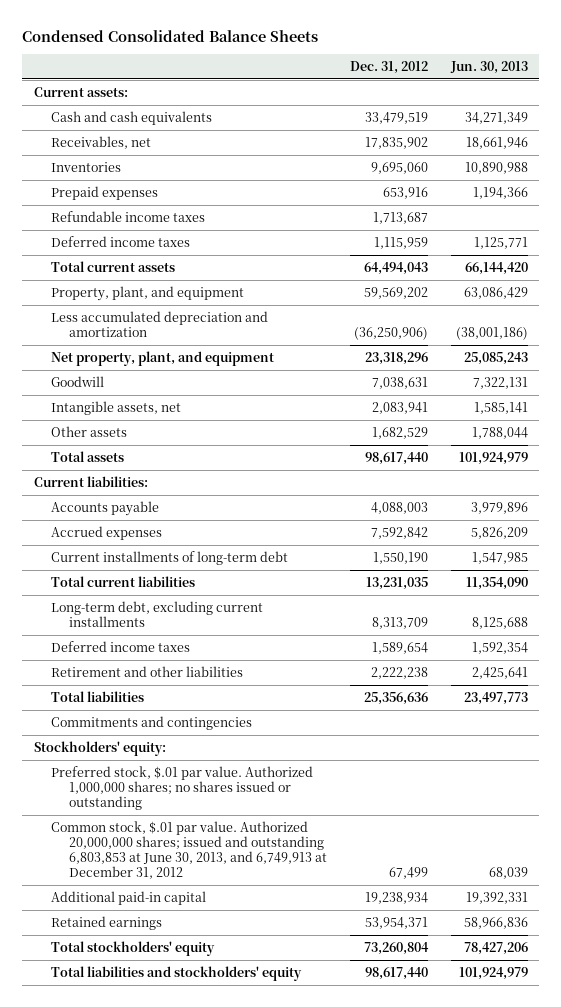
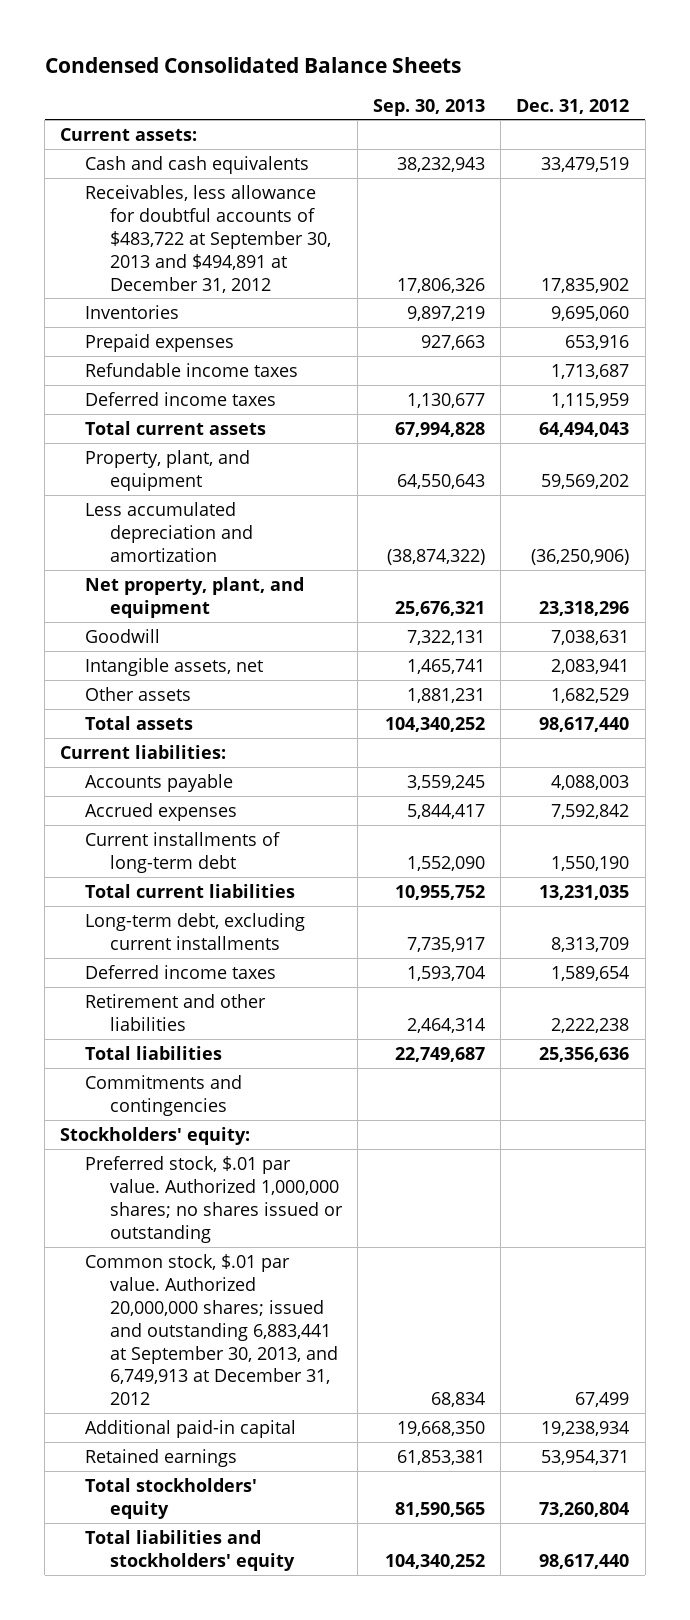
[449,61,528,75] Jun. 30, 2013 -> none
none -> [372,98,485,116] Sep. 30, 2013
[51,135,152,149] Receivables, net -> [84,184,331,293] Receivables, less allowance for doubtful accounts of $483,722 at September 30, 2013 and $494,891 at December 31, 2012
[51,820,328,879] Common stock, $.01 par value. Authorized 20,000,000 shares; issued and outstanding 6,803,853 at June 30, 2013, and 6,749,913 at December 31, 2012 -> [84,1253,338,1406] Common stock, $.01 par value. Authorized 20,000,000 shares; issued and outstanding 6,883,441 at September 30, 2013, and 6,749,913 at December 31, 2012

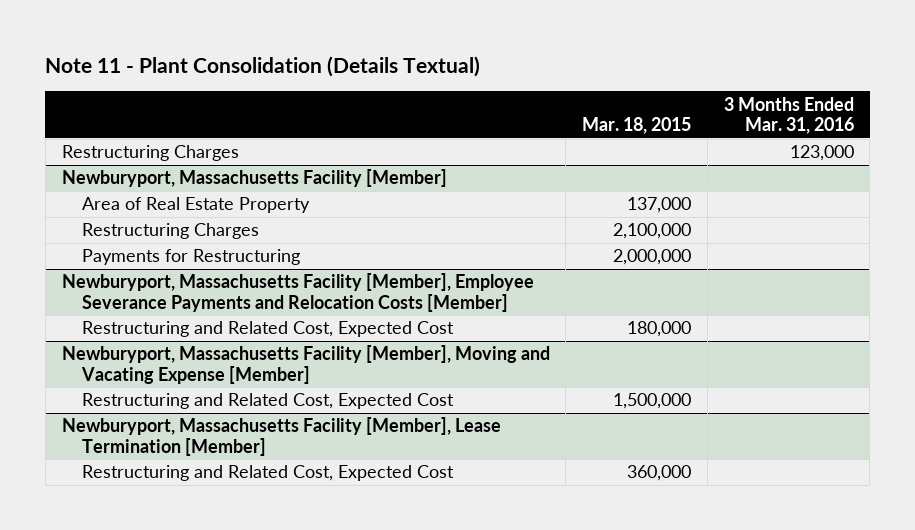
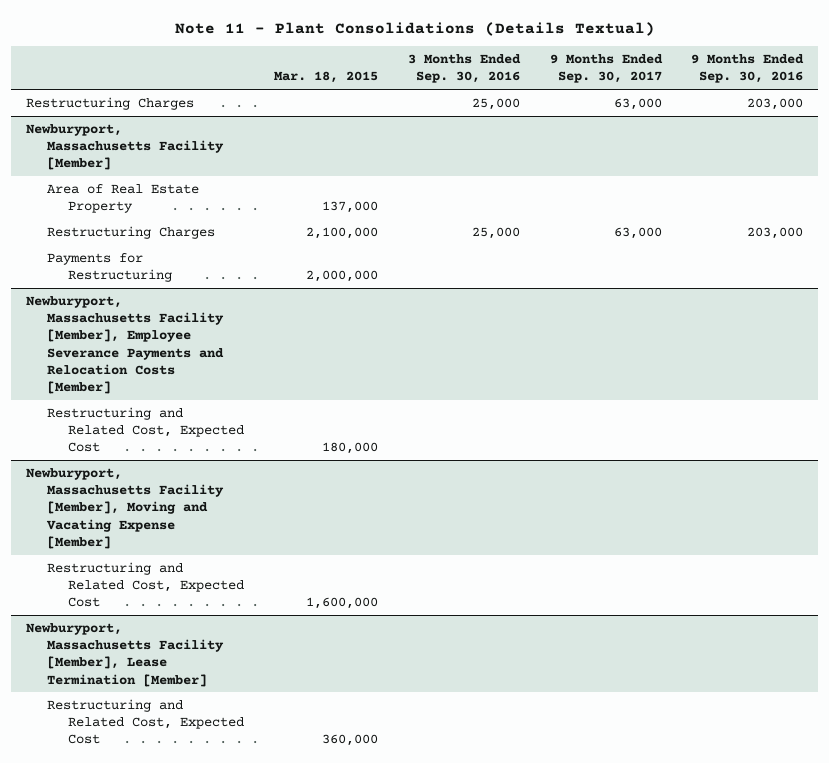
[45,56,481,78] Note 11 - Plant Consolidation (Details Textual) -> [174,21,655,36] Note 11 - Plant Consolidations (Details Textual)
[723,96,854,135] 3 Months Ended Mar. 31, 2016 -> none
none -> [407,54,521,84] 3 Months Ended Sep. 30, 2016
none -> [549,54,663,84] 9 Months Ended Sep. 30, 2017
none -> [691,54,805,84] 9 Months Ended Sep. 30, 2016
[613,393,692,410] 1,500,000 -> [305,597,378,610] 1,600,000

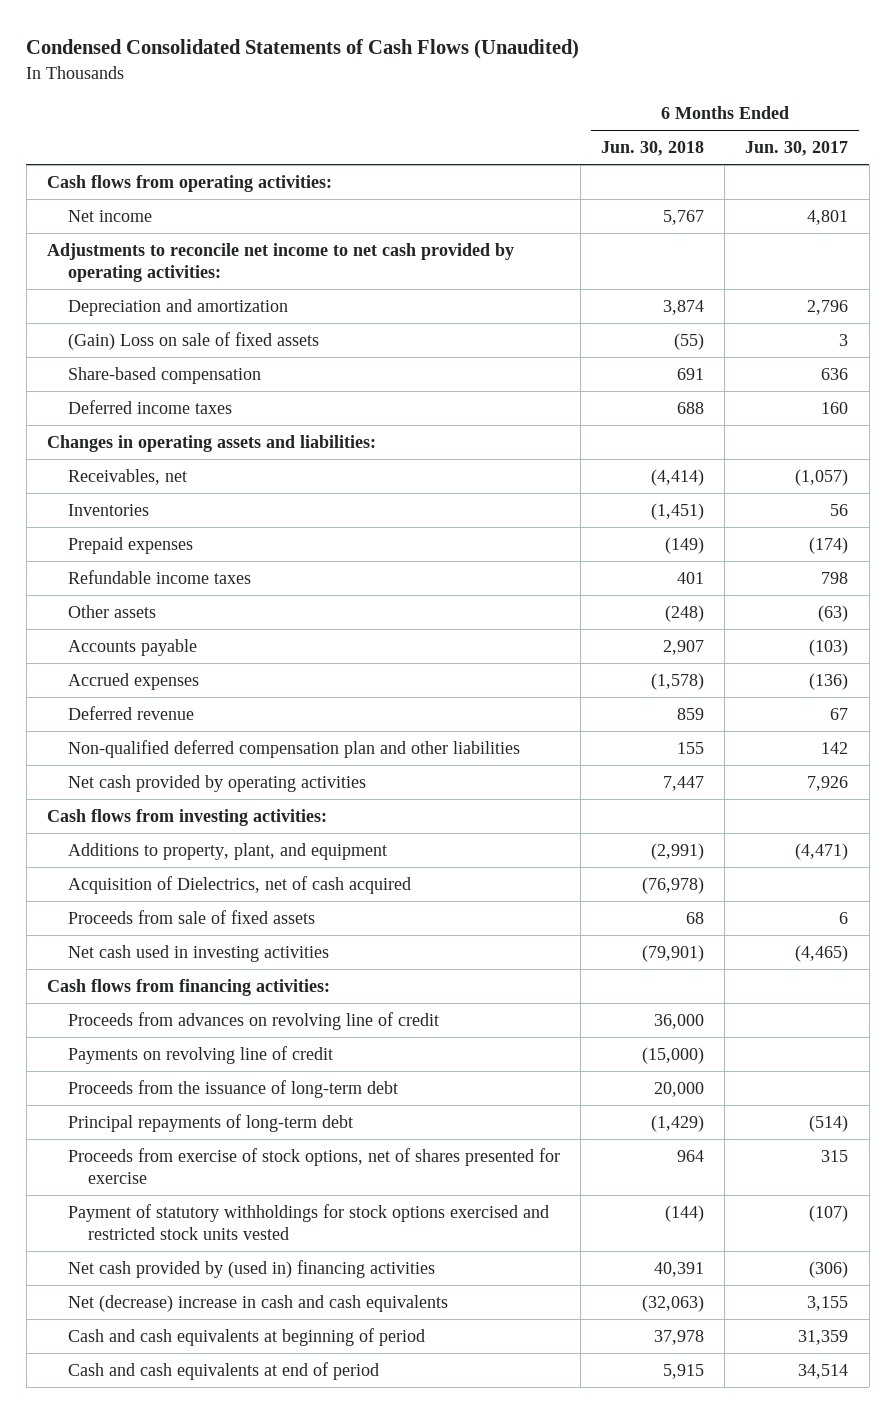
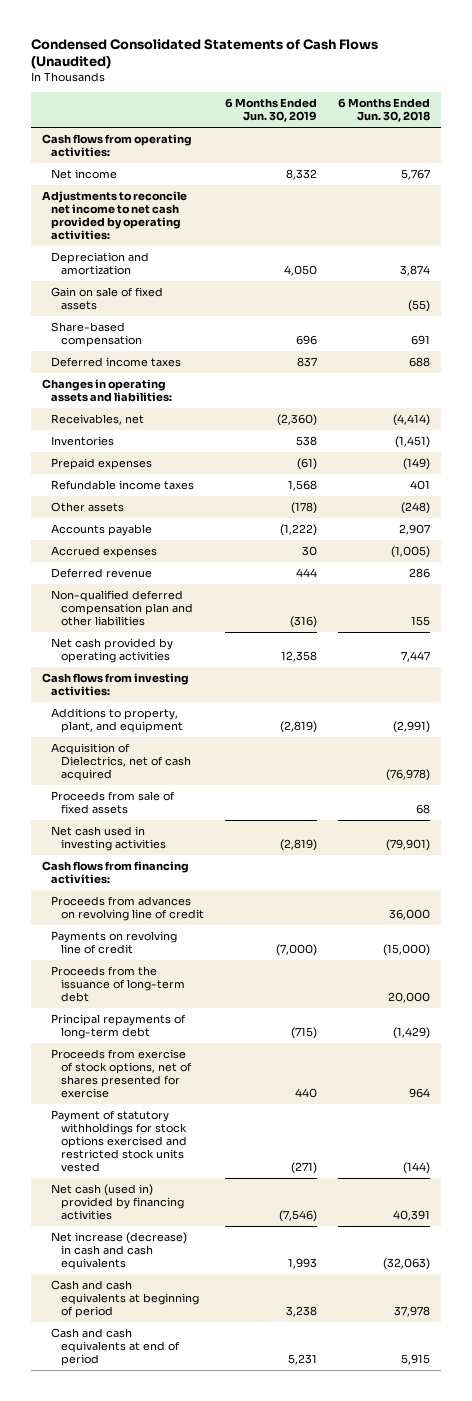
[745,141,849,157] Jun. 30, 2017 -> none
none -> [225,98,318,123] 6 Months Ended Jun. 30, 2019
[67,331,319,350] (Gain) Loss on sale of fixed assets -> [51,286,164,311] Gain on sale of fixed assets
[651,672,705,690] (1,578) -> [391,545,431,558] (1,005)
[677,707,705,720] 859 -> [409,567,431,578] 286
[67,1259,435,1278] Net cash provided by (used in) financing activities -> [51,1183,184,1221] Net cash (used in) provided by financing activities
[67,1294,448,1312] Net (decrease) increase in cash and cash equivalents -> [51,1231,188,1271] Net increase (decrease) in cash and cash equivalents

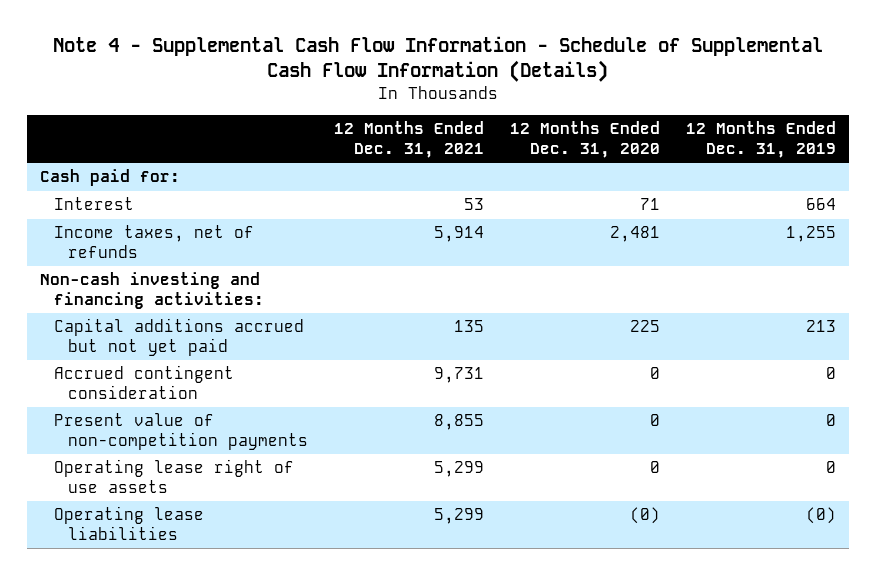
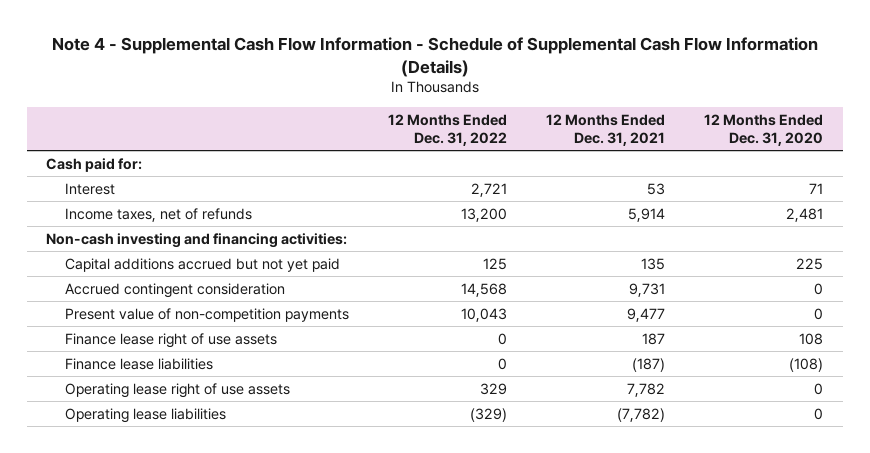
[685,121,836,158] 12 Months Ended Dec. 31, 2019 -> none
none -> [388,113,508,147] 12 Months Ended Dec. 31, 2022
[433,414,484,431] 8,855 -> [627,307,666,322] 9,477
none -> [65,332,278,348] Finance lease right of use assets
none -> [65,357,214,370] Finance lease liabilities
[433,461,484,478] 5,299 -> [627,382,666,397] 7,782
[433,508,484,525] 5,299 -> [617,407,666,422] (7,782)
[629,507,660,525] (0) -> [814,407,824,420] 0

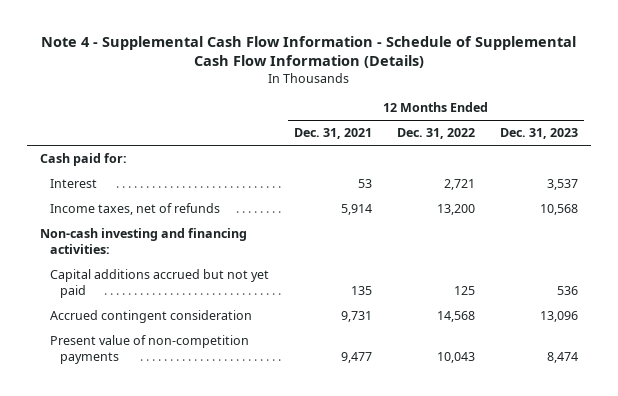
[704,113,824,147] 12 Months Ended Dec. 31, 2020 -> none
none -> [500,128,579,140] Dec. 31, 2023
[65,332,278,348] Finance lease right of use assets -> none
[65,357,214,370] Finance lease liabilities -> none
[65,382,291,398] Operating lease right of use assets -> none
[65,407,227,423] Operating lease liabilities -> none

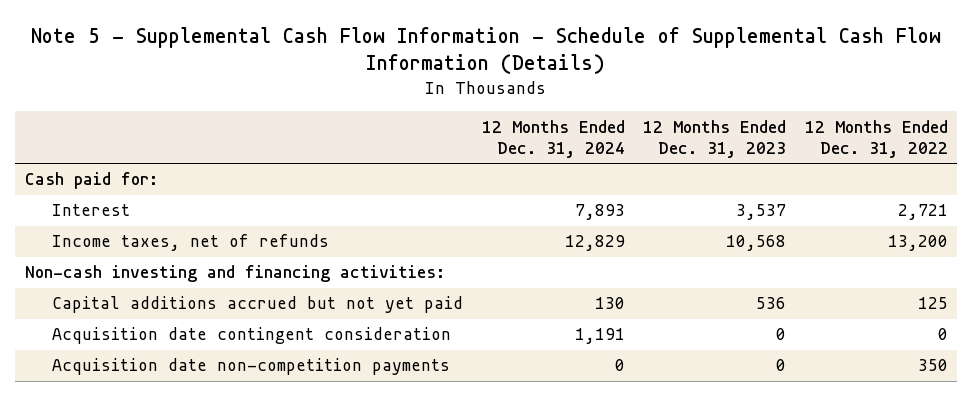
[40,35,576,69] Note 4 - Supplemental Cash Flow Information - Schedule of Supplemental Cash Flow Information (Details) -> [31,26,942,74] Note 5 - Supplemental Cash Flow Information - Schedule of Supplemental Cash Flow Information (Details)
[293,128,372,140] Dec. 31, 2021 -> none
none -> [481,119,625,159] 12 Months Ended Dec. 31, 2024
[49,310,252,324] Accrued contingent consideration -> [52,327,452,345] Acquisition date contingent consideration
[437,311,476,323] 14,568 -> [937,328,948,341] 0
[540,311,579,323] 13,096 -> [776,328,787,341] 0
[49,335,249,365] Present value of non-competition payments -> [52,358,451,376] Acquisition date non-competition payments
[437,352,476,364] 10,043 -> [917,359,948,372] 350
[547,352,579,364] 8,474 -> [776,359,787,372] 0

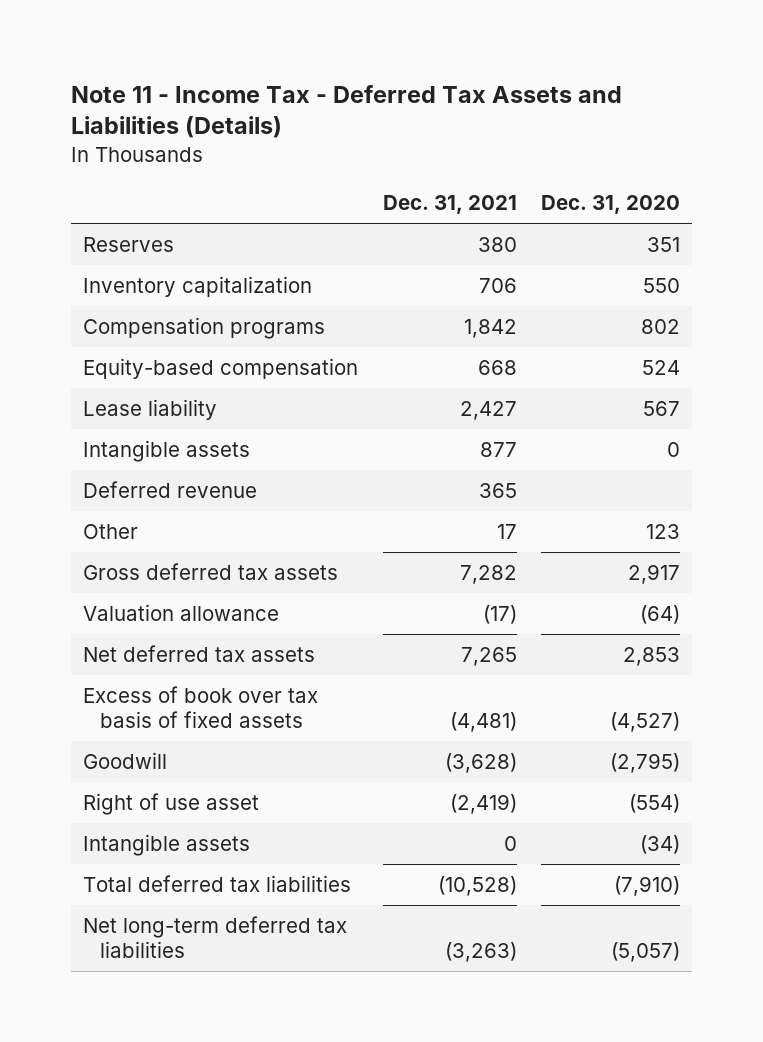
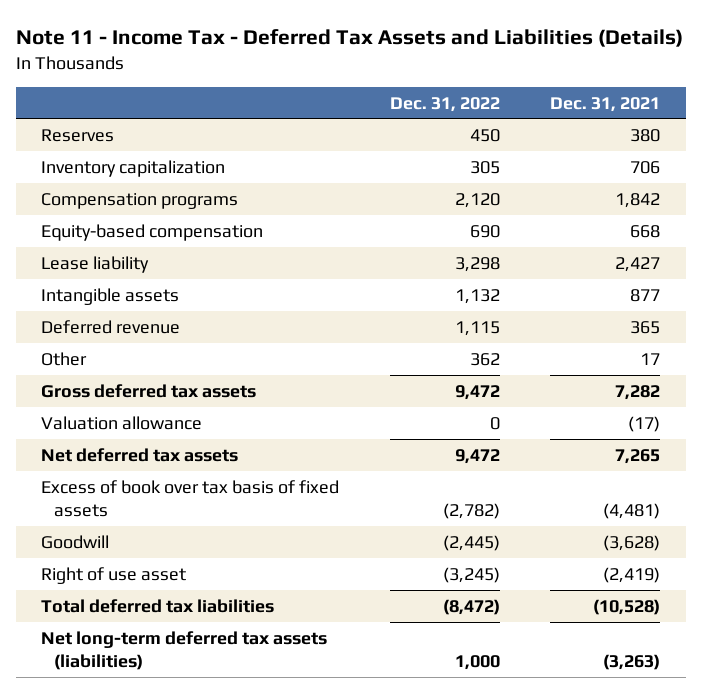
[541,195,681,215] Dec. 31, 2020 -> none
none -> [389,96,500,112] Dec. 31, 2022
[83,833,251,856] Intangible assets -> none
[83,915,348,958] Net long-term deferred tax liabilities -> [41,630,328,670] Net long-term deferred tax assets (liabilities)

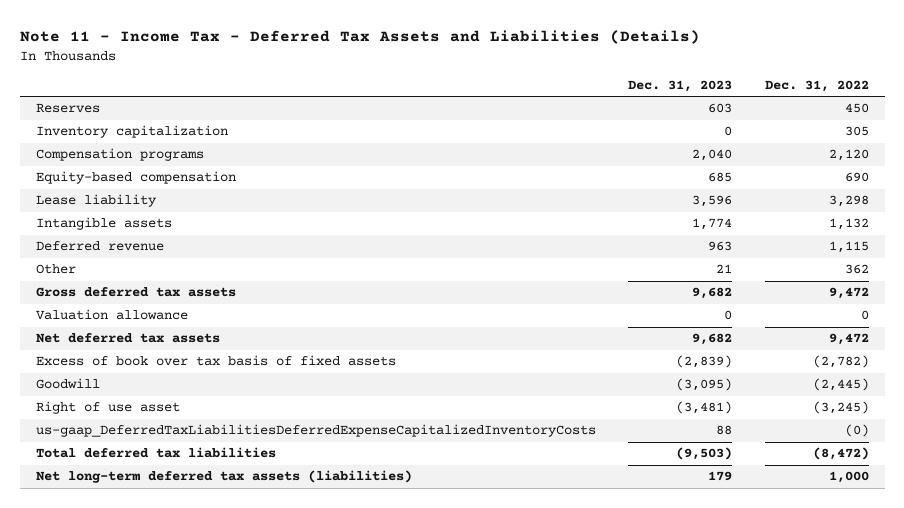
[550,96,661,112] Dec. 31, 2021 -> none
none -> [628,79,733,92] Dec. 31, 2023
none -> [35,424,596,438] us-gaap_DeferredTaxLiabilitiesDeferredExpenseCapitalizedInventoryCosts

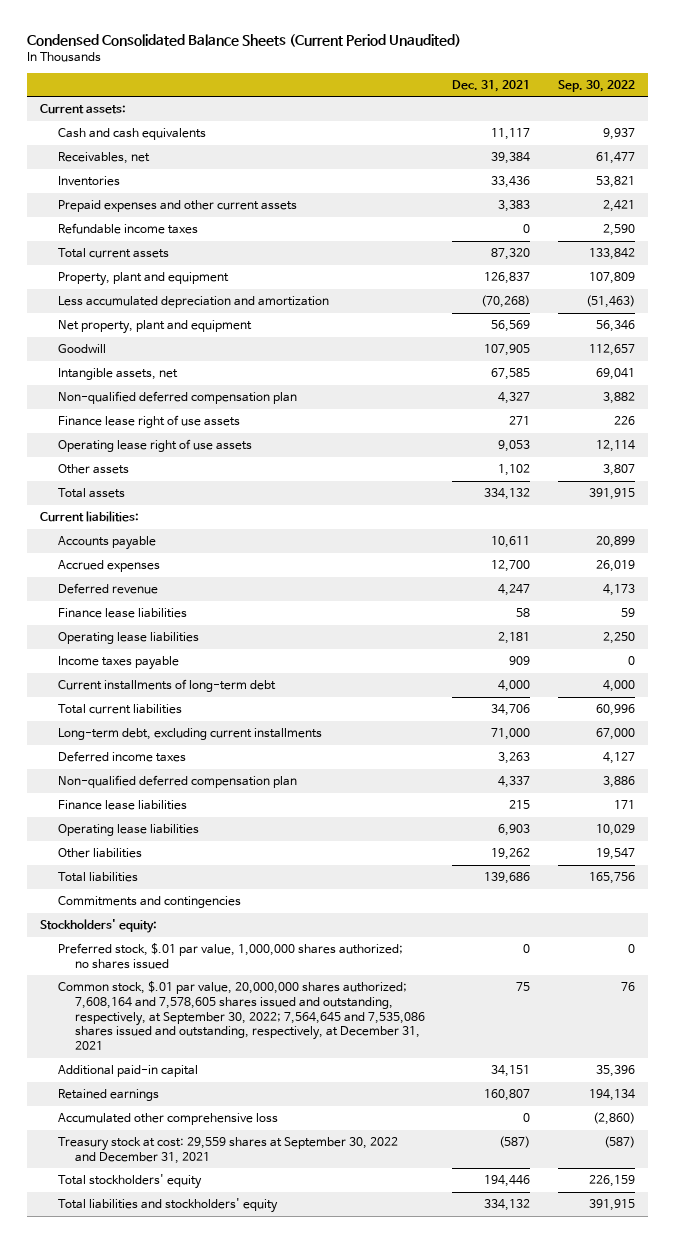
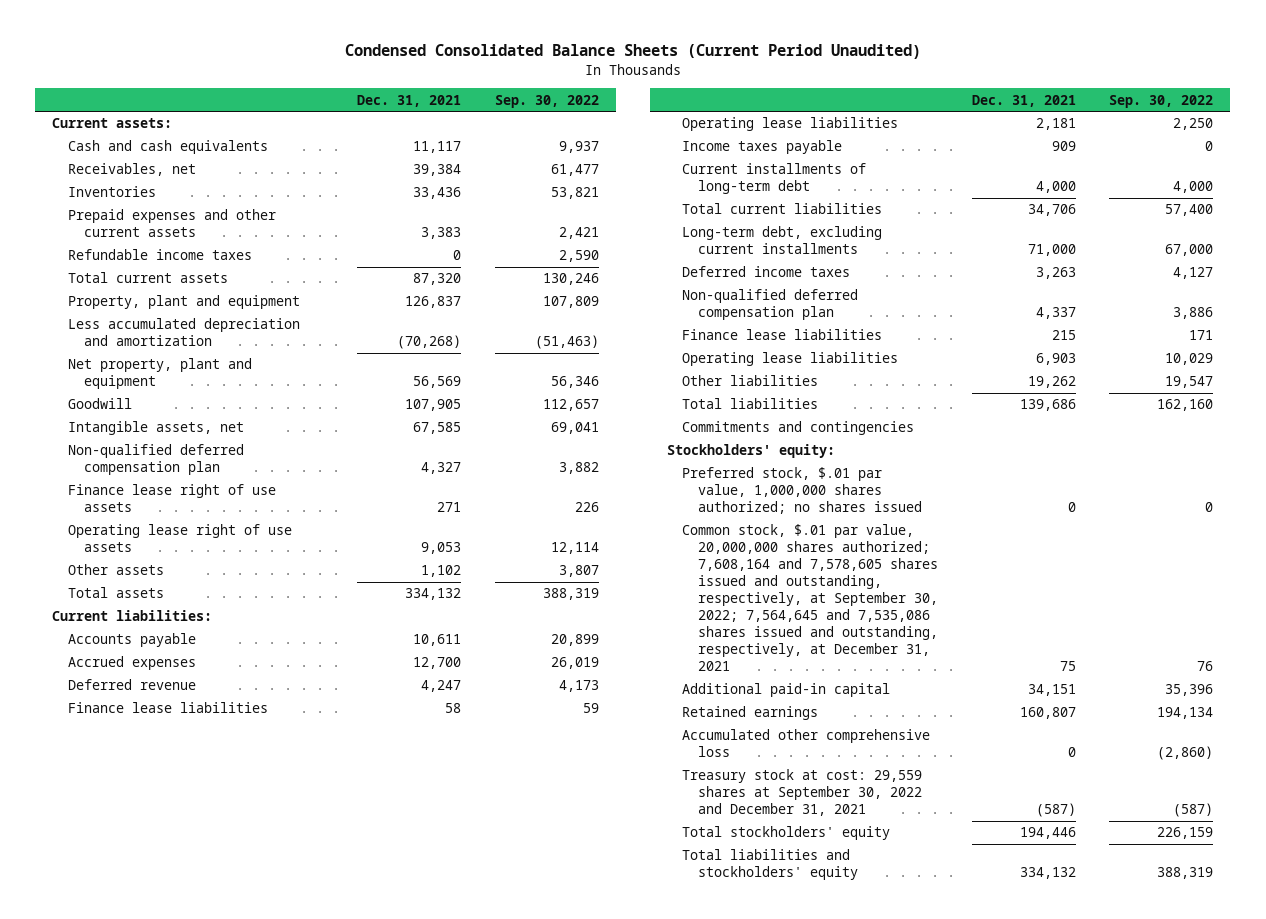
[588,248,635,261] 133,842 -> [542,273,599,286] 130,246
[588,488,635,501] 391,915 -> [542,588,599,601] 388,319
[595,704,635,717] 60,996 -> [1165,204,1214,217] 57,400
[588,872,635,885] 165,756 -> [1157,399,1214,412] 162,160
[588,1199,635,1212] 391,915 -> [1157,867,1214,880] 388,319

